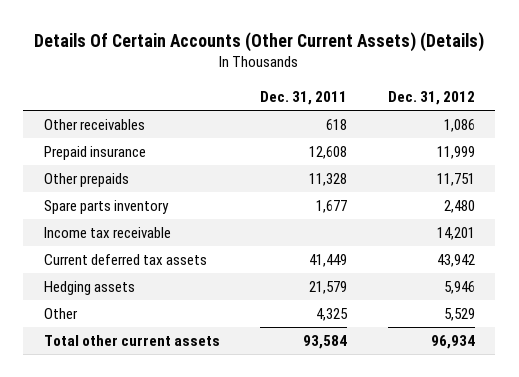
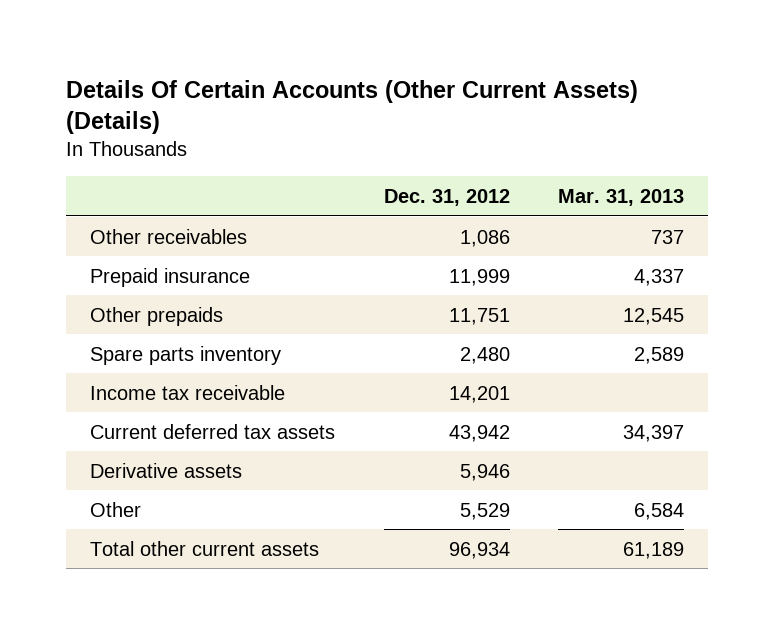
[260,90,348,105] Dec. 31, 2011 -> none
none -> [558,189,685,207] Mar. 31, 2013
[43,281,135,296] Hedging assets -> [90,462,243,478] Derivative assets

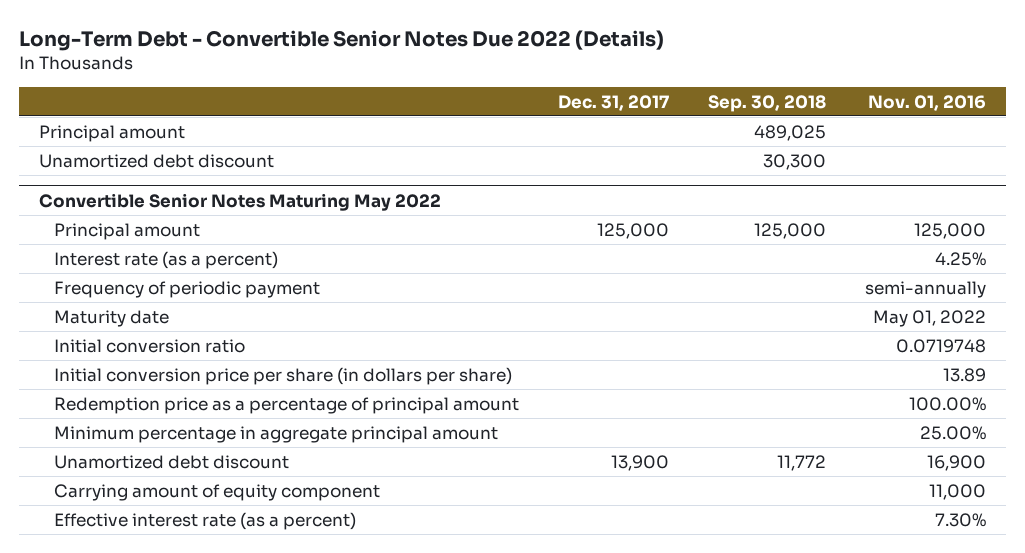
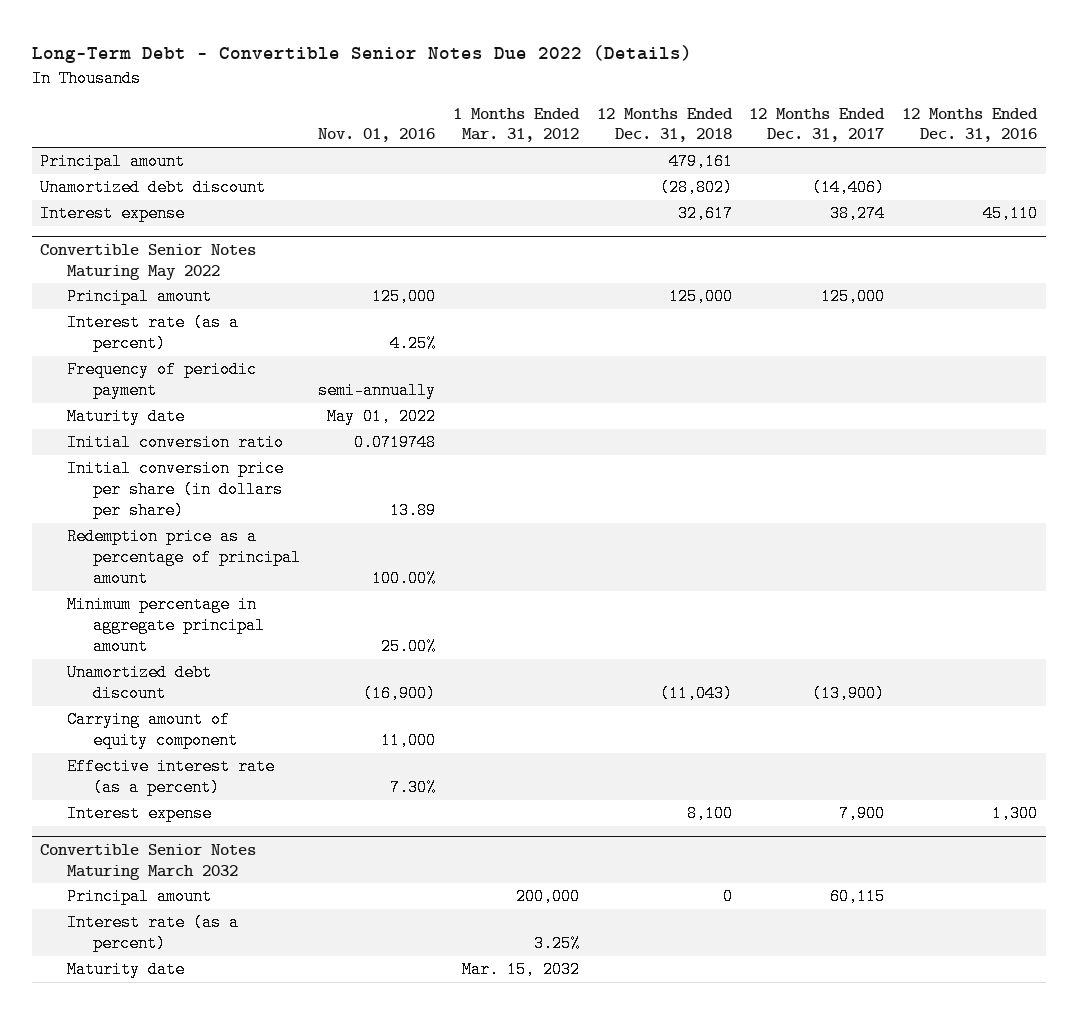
[558,94,670,111] Dec. 31, 2017 -> none
[708,94,827,112] Sep. 30, 2018 -> none
none -> [452,107,580,143] 1 Months Ended Mar. 31, 2012
none -> [596,107,733,143] 12 Months Ended Dec. 31, 2018
none -> [749,107,886,143] 12 Months Ended Dec. 31, 2017
none -> [902,107,1039,143] 12 Months Ended Dec. 31, 2016
none -> [40,205,186,223] Interest expense
[927,454,987,471] 16,900 -> [362,685,436,703] (16,900)
none -> [66,805,212,823] Interest expense
none -> [40,843,257,880] Convertible Senior Notes Maturing March 2032
none -> [66,888,212,906] Principal amount
none -> [66,914,239,953] Interest rate (as a percent)
none -> [66,961,185,979] Maturity date

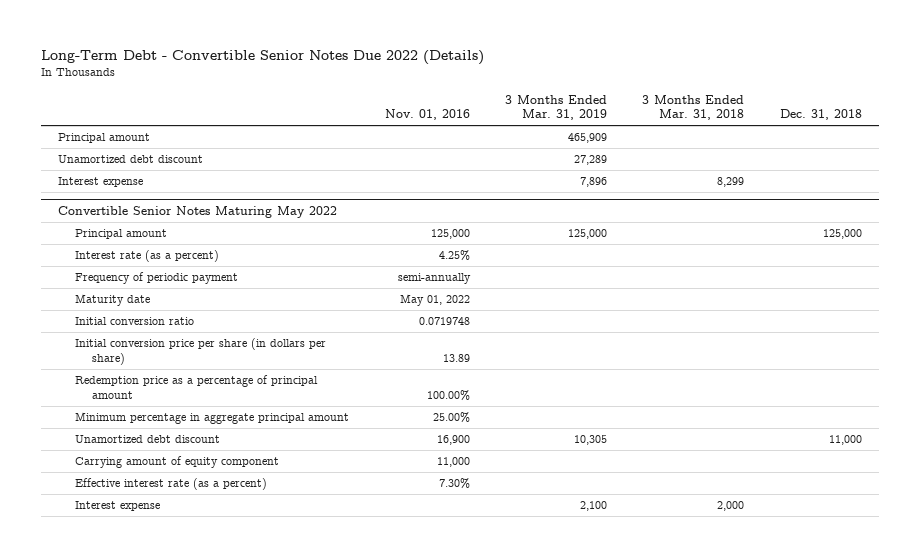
[452,107,580,143] 1 Months Ended Mar. 31, 2012 -> none
[596,107,733,143] 12 Months Ended Dec. 31, 2018 -> none
[749,107,886,143] 12 Months Ended Dec. 31, 2017 -> none
[902,107,1039,143] 12 Months Ended Dec. 31, 2016 -> none
none -> [504,94,607,121] 3 Months Ended Mar. 31, 2019
none -> [642,94,745,121] 3 Months Ended Mar. 31, 2018
none -> [779,109,862,121] Dec. 31, 2018
[362,685,436,703] (16,900) -> [436,435,470,446] 16,900
[40,843,257,880] Convertible Senior Notes Maturing March 2032 -> none
[66,888,212,906] Principal amount -> none
[66,914,239,953] Interest rate (as a percent) -> none
[66,961,185,979] Maturity date -> none

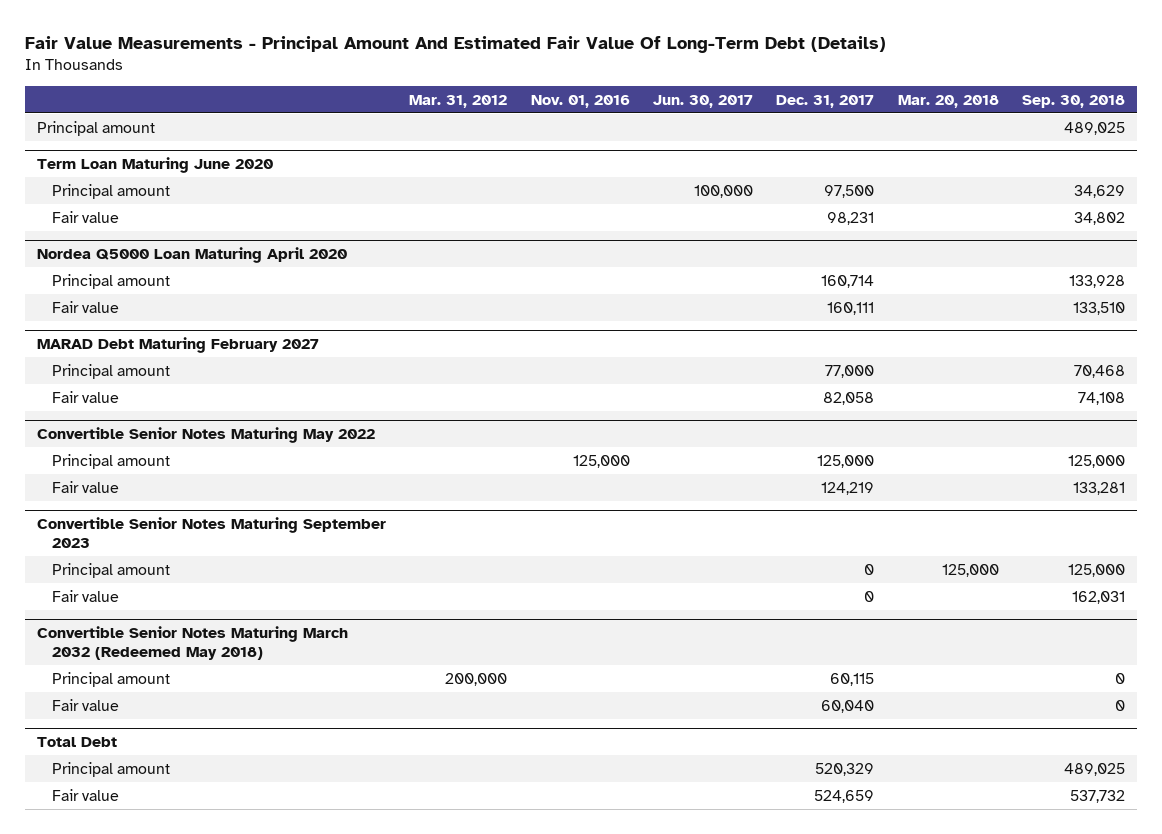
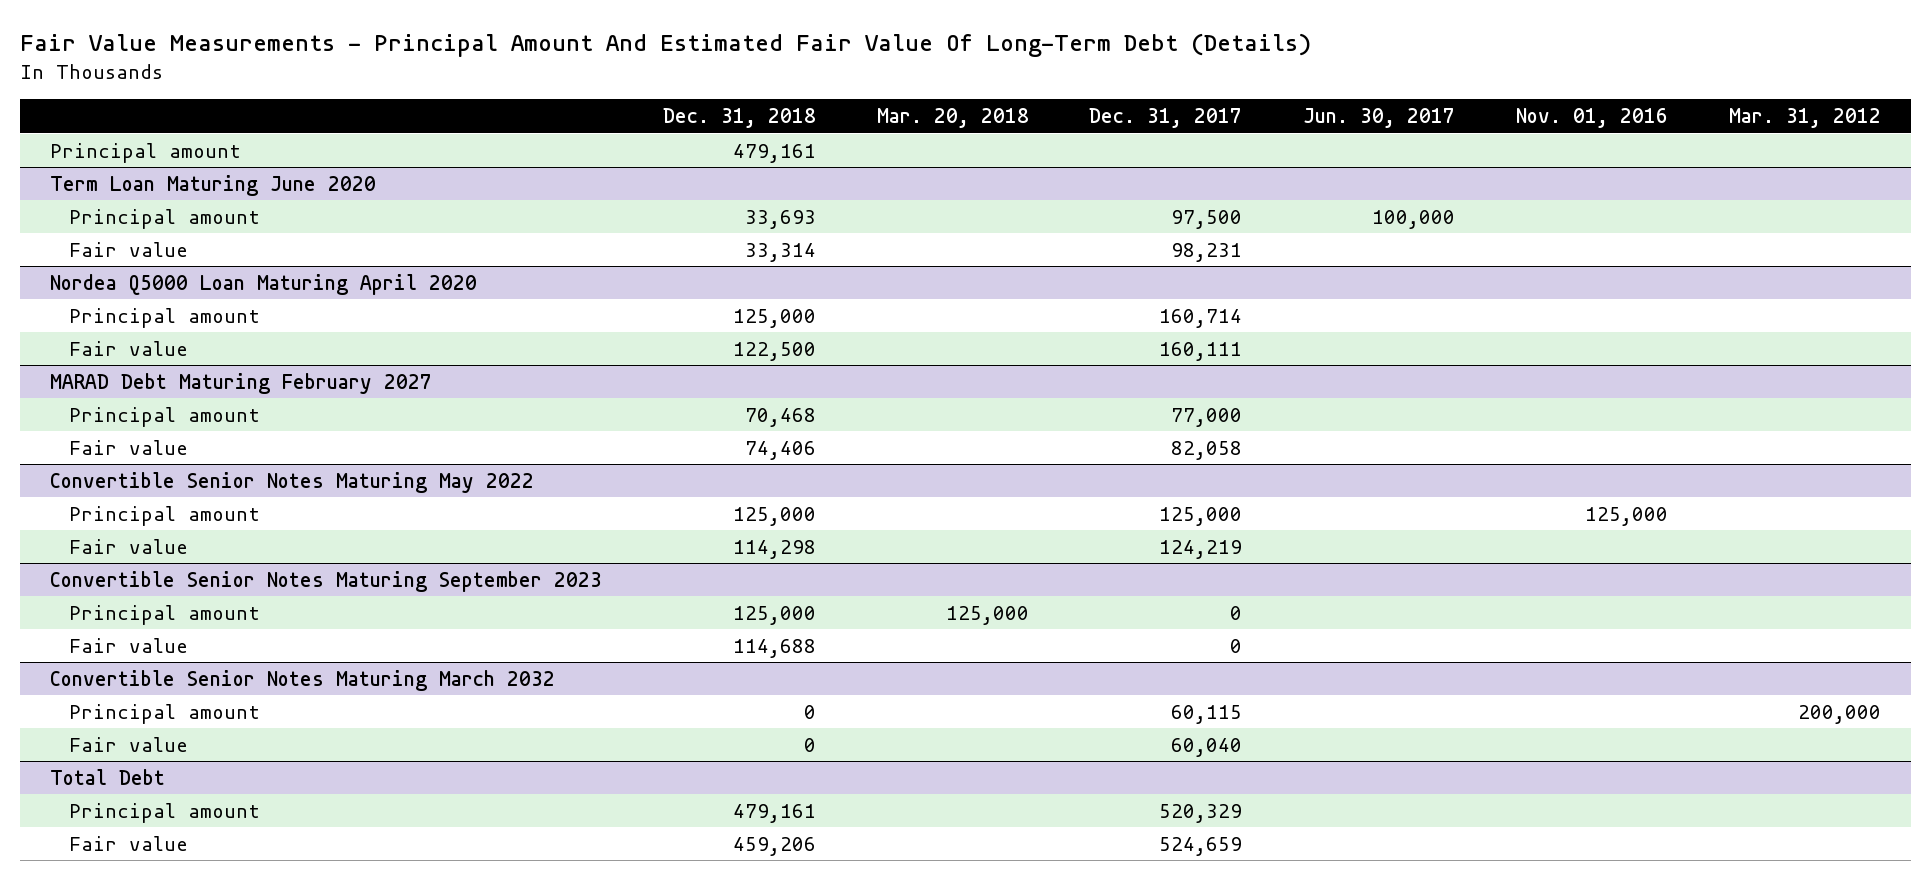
[1022,94,1126,108] Sep. 30, 2018 -> none
none -> [662,108,816,129] Dec. 31, 2018
[36,626,348,660] Convertible Senior Notes Maturing March 2032 (Redeemed May 2018) -> [50,669,556,691] Convertible Senior Notes Maturing March 2032

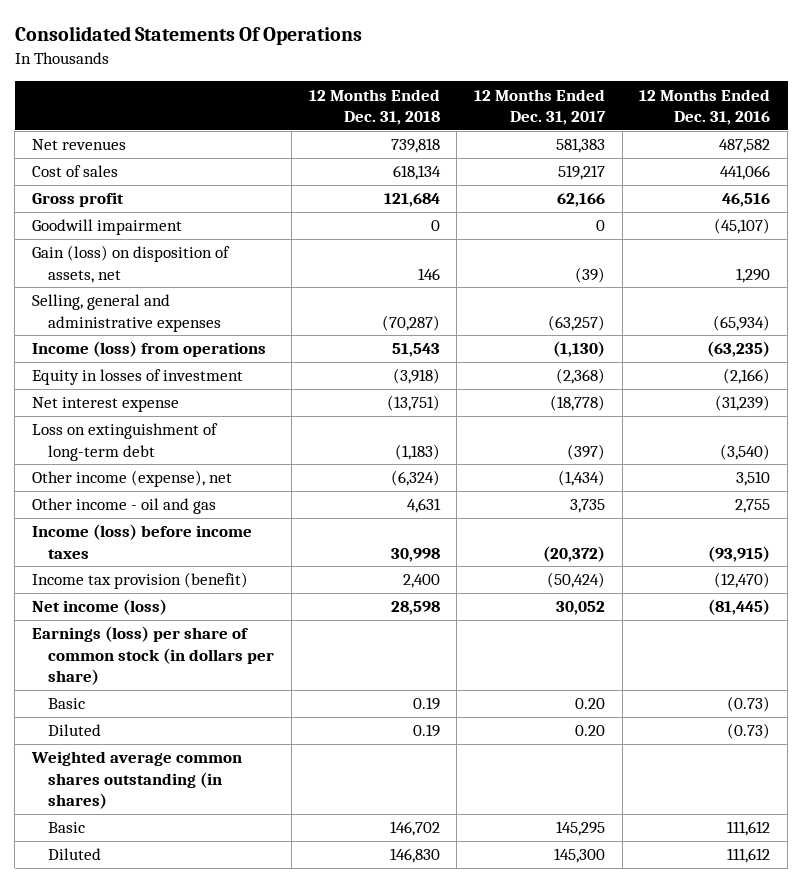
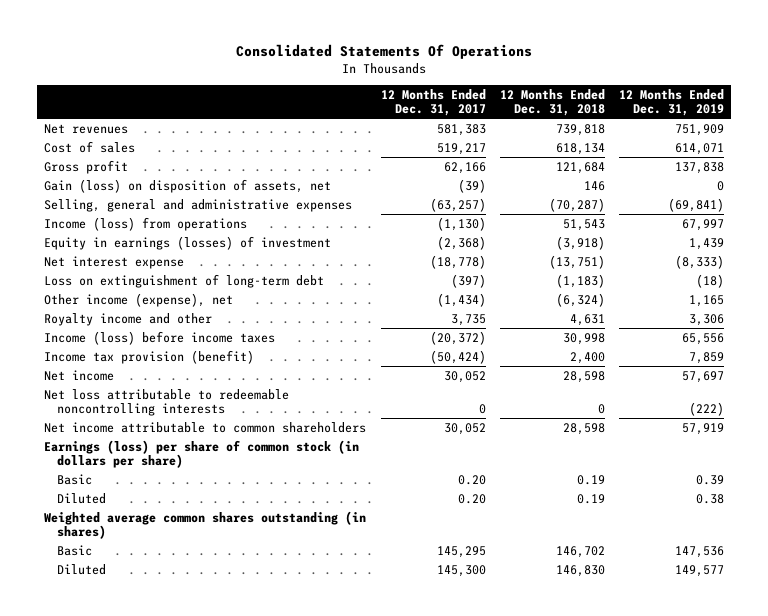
[639,88,771,126] 12 Months Ended Dec. 31, 2016 -> none
none -> [618,88,724,117] 12 Months Ended Dec. 31, 2019
[32,219,183,236] Goodwill impairment -> none
[32,369,244,386] Equity in losses of investment -> [44,235,332,250] Equity in earnings (losses) of investment
[32,498,217,515] Other income - oil and gas -> [44,312,213,326] Royalty income and other
none -> [44,369,115,381] Net income
none -> [44,388,290,417] Net loss attributable to redeemable noncontrolling interests
[32,599,168,616] Net income (loss) -> [44,421,367,433] Net income attributable to common shareholders

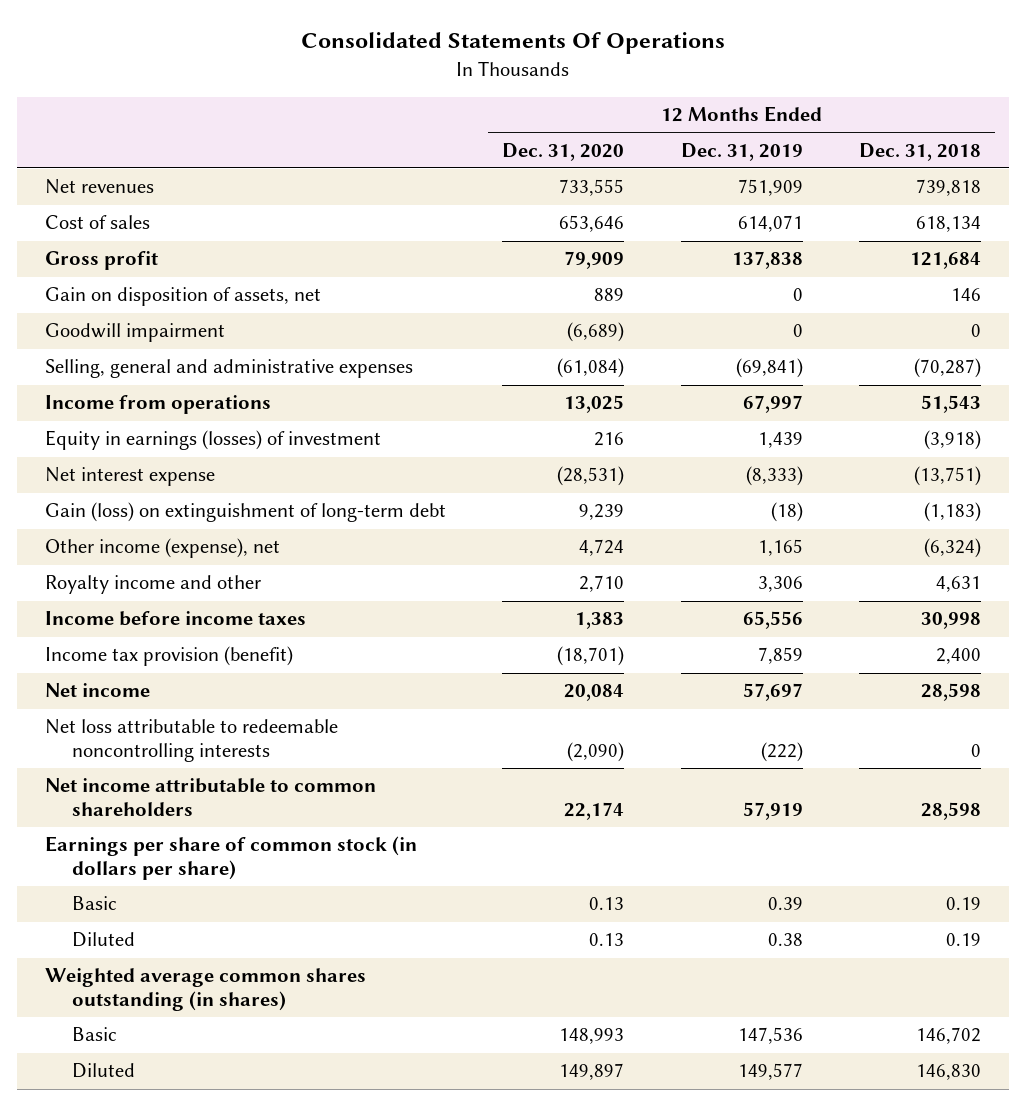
[380,88,486,117] 12 Months Ended Dec. 31, 2017 -> none
none -> [502,142,625,161] Dec. 31, 2020
[44,178,332,193] Gain (loss) on disposition of assets, net -> [44,287,321,307] Gain on disposition of assets, net
none -> [44,323,225,343] Goodwill impairment
[44,216,248,231] Income (loss) from operations -> [44,395,271,415] Income from operations
[44,273,325,288] Loss on extinguishment of long-term debt -> [44,502,446,523] Gain (loss) on extinguishment of long-term debt
[44,330,276,345] Income (loss) before income taxes -> [44,611,306,627] Income before income taxes
[44,439,360,469] Earnings (loss) per share of common stock (in dollars per share) -> [44,836,417,881] Earnings per share of common stock (in dollars per share)

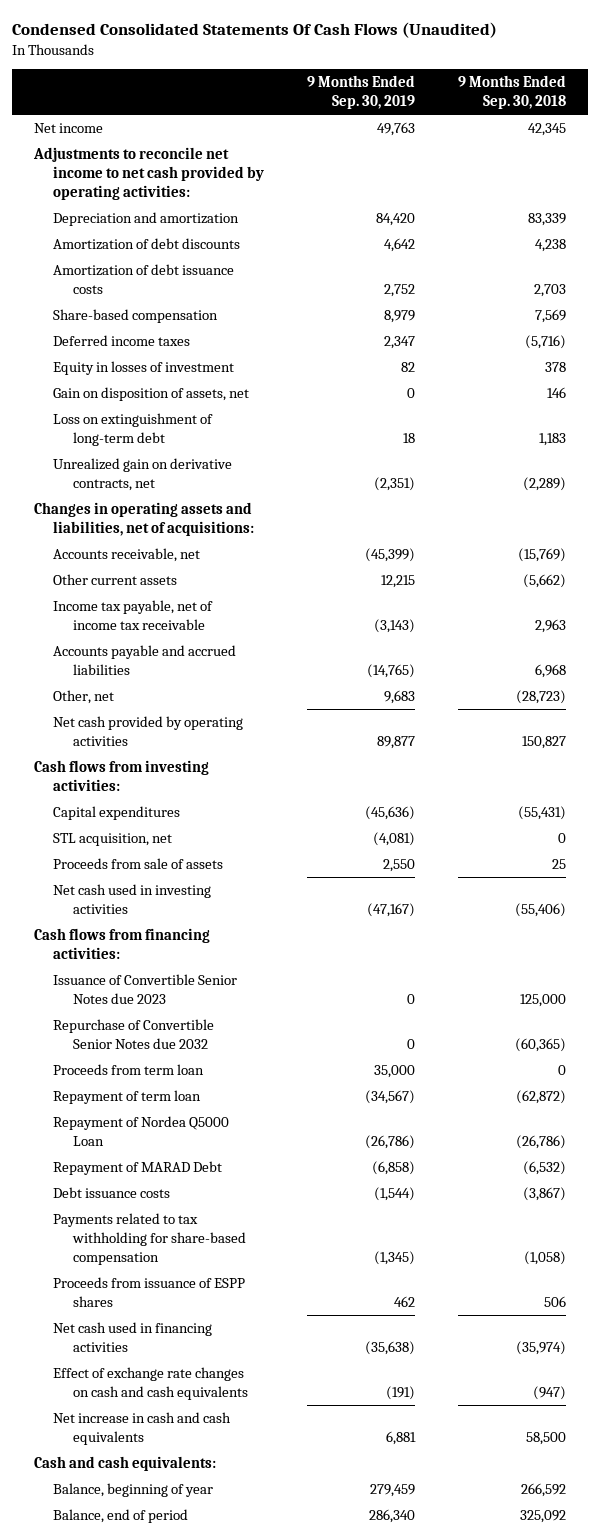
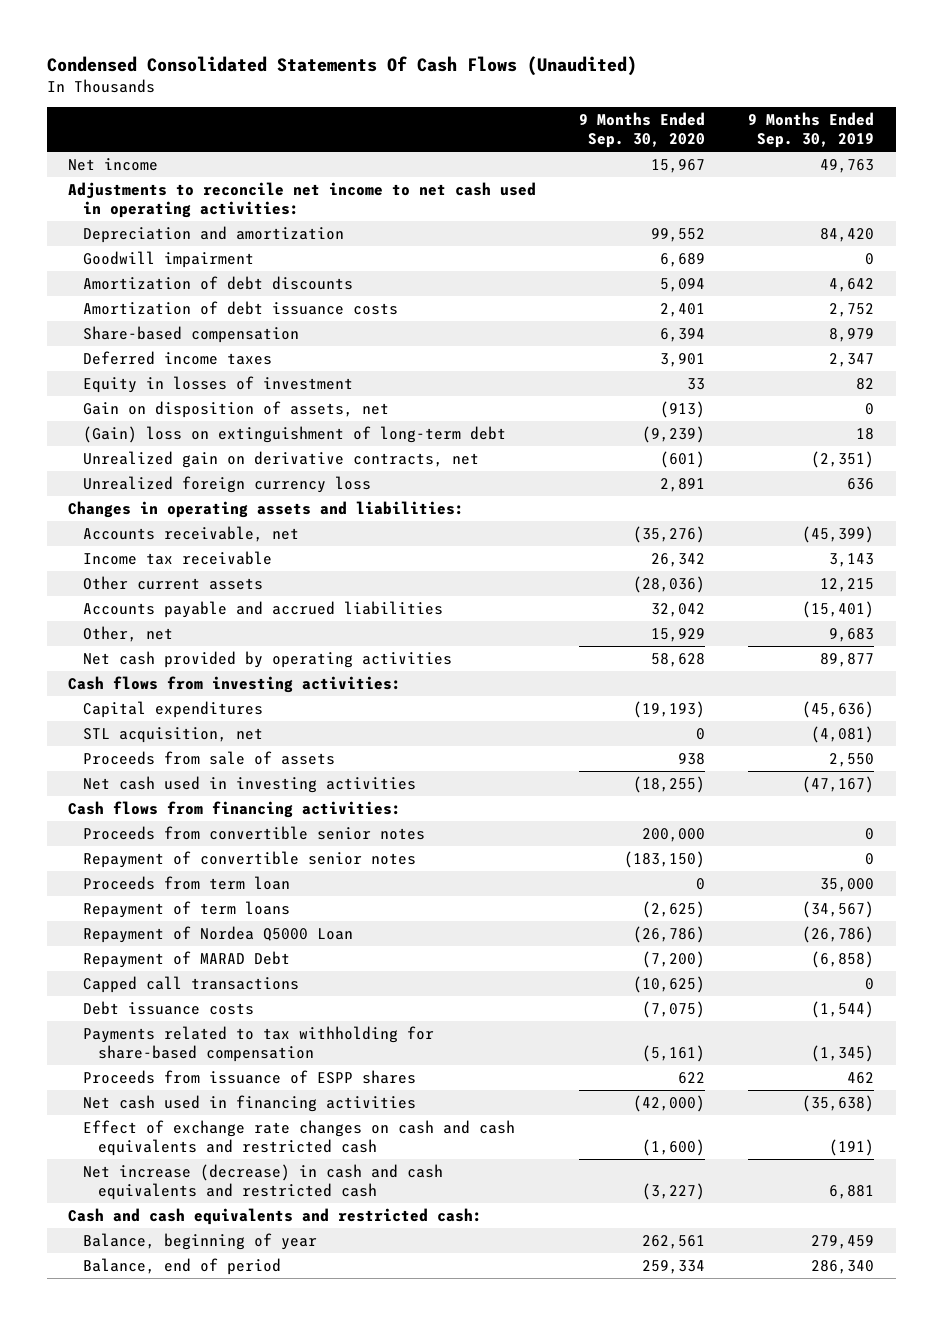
[458,75,567,110] 9 Months Ended Sep. 30, 2018 -> none
none -> [579,112,706,149] 9 Months Ended Sep. 30, 2020
[32,146,265,200] Adjustments to reconcile net income to net cash provided by operating activities: -> [68,182,537,218] Adjustments to reconcile net income to net cash used in operating activities:
none -> [83,251,255,269] Goodwill impairment
[53,412,214,446] Loss on extinguishment of long-term debt -> [83,426,507,444] (Gain) loss on extinguishment of long-term debt
none -> [83,476,372,494] Unrealized foreign currency loss
[33,501,255,536] Changes in operating assets and liabilities, net of acquisitions: -> [68,501,465,519] Changes in operating assets and liabilities:
none -> [83,551,273,566] Income tax receivable
[53,599,214,630] Income tax payable, net of income tax receivable -> none
[367,663,416,678] (14,765) -> [802,601,875,619] (15,401)
[53,973,238,1004] Issuance of Convertible Senior Notes due 2023 -> [83,826,426,841] Proceeds from convertible senior notes
[53,1018,215,1049] Repurchase of Convertible Senior Notes due 2032 -> [83,851,417,869] Repayment of convertible senior notes
[53,1089,202,1104] Repayment of term loan -> [83,901,291,919] Repayment of term loans
none -> [83,976,300,994] Capped call transactions
[53,1366,249,1400] Effect of exchange rate changes on cash and cash equivalents -> [83,1120,516,1156] Effect of exchange rate changes on cash and cash equivalents and restricted cash
[53,1411,232,1445] Net increase in cash and cash equivalents -> [83,1164,444,1200] Net increase (decrease) in cash and cash equivalents and restricted cash
[33,1455,216,1471] Cash and cash equivalents: -> [68,1208,483,1226] Cash and cash equivalents and restricted cash:

